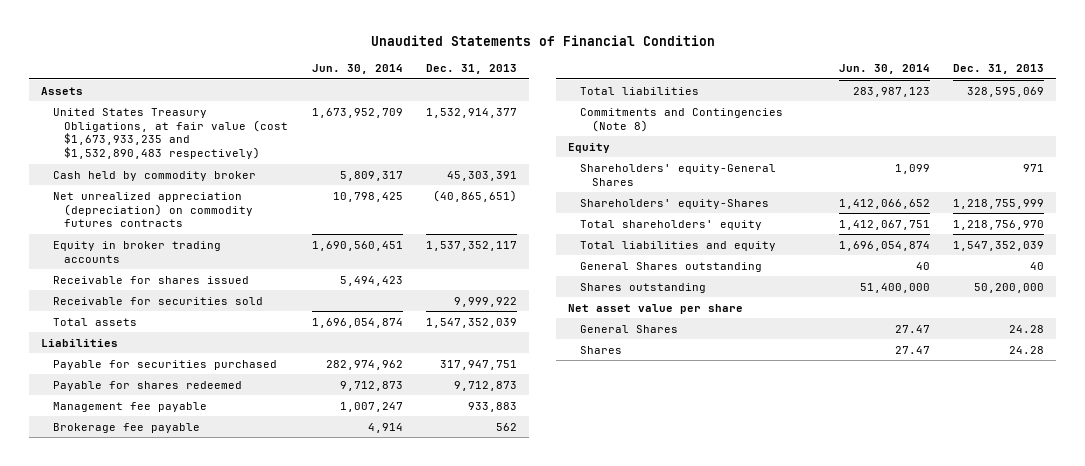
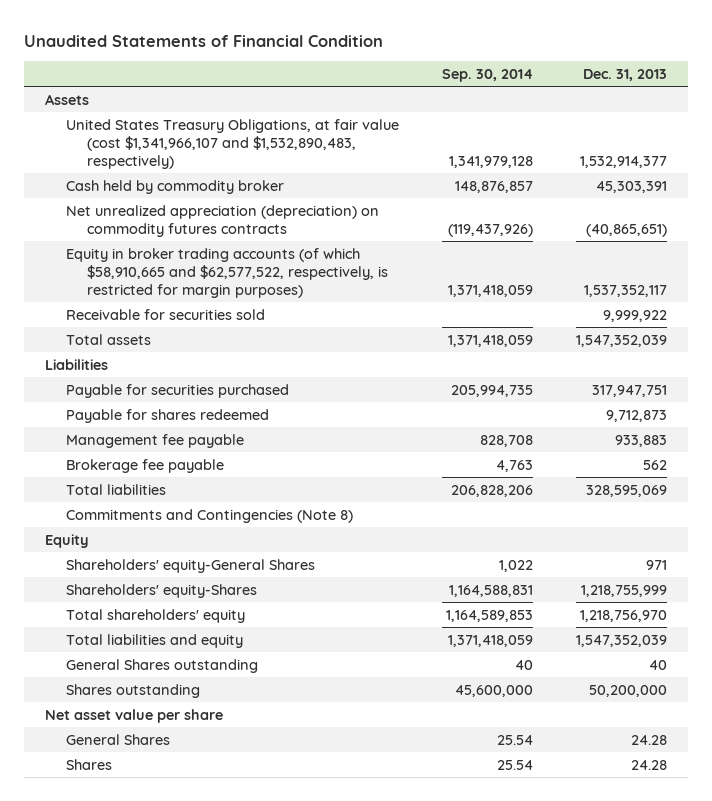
[311,64,403,75] Jun. 30, 2014 -> none
none -> [442,68,534,82] Sep. 30, 2014
[52,107,289,160] United States Treasury Obligations, at fair value (cost $1,673,933,235 and $1,532,890,483 respectively) -> [66,118,400,169] United States Treasury Obligations, at fair value (cost $1,341,966,107 and $1,532,890,483, respectively)
[52,275,249,284] Receivable for shares issued -> none
[52,240,221,263] Equity in broker trading accounts -> [66,247,389,298] Equity in broker trading accounts (of which $58,910,665 and $62,577,522, respectively, is restricted for margin purposes)

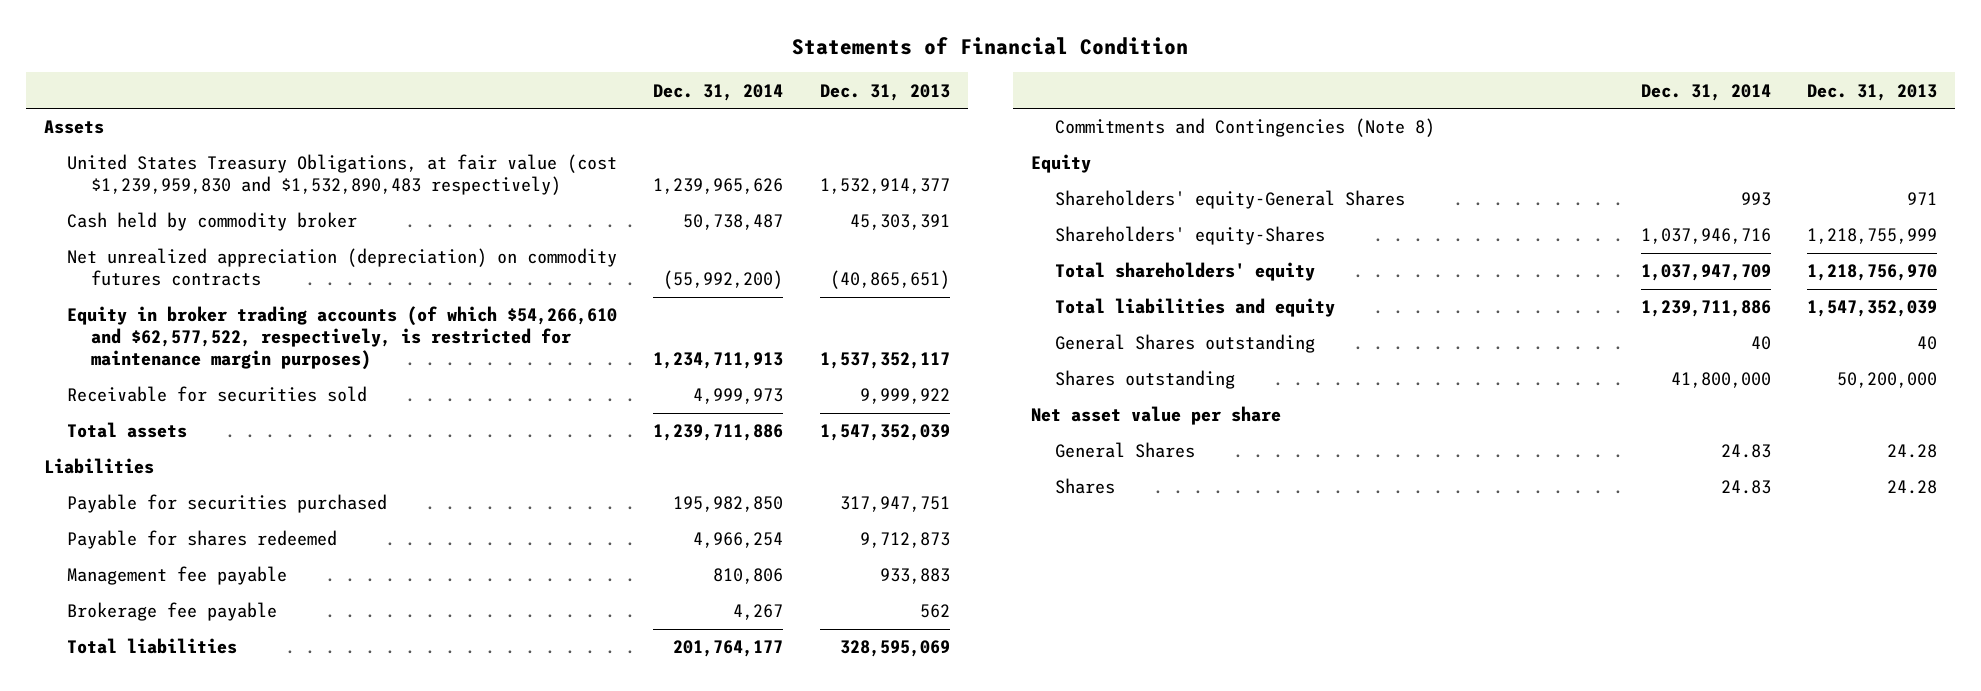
[24,34,384,47] Unaudited Statements of Financial Condition -> [792,36,1189,55] Statements of Financial Condition
[442,68,534,82] Sep. 30, 2014 -> none
none -> [653,83,784,101] Dec. 31, 2014
[66,118,400,169] United States Treasury Obligations, at fair value (cost $1,341,966,107 and $1,532,890,483, respectively) -> [67,154,618,196] United States Treasury Obligations, at fair value (cost $1,239,959,830 and $1,532,890,483 respectively)
[66,247,389,298] Equity in broker trading accounts (of which $58,910,665 and $62,577,522, respectively, is restricted for margin purposes) -> [67,306,618,370] Equity in broker trading accounts (of which $54,266,610 and $62,577,522, respectively, is restricted for maintenance margin purposes)

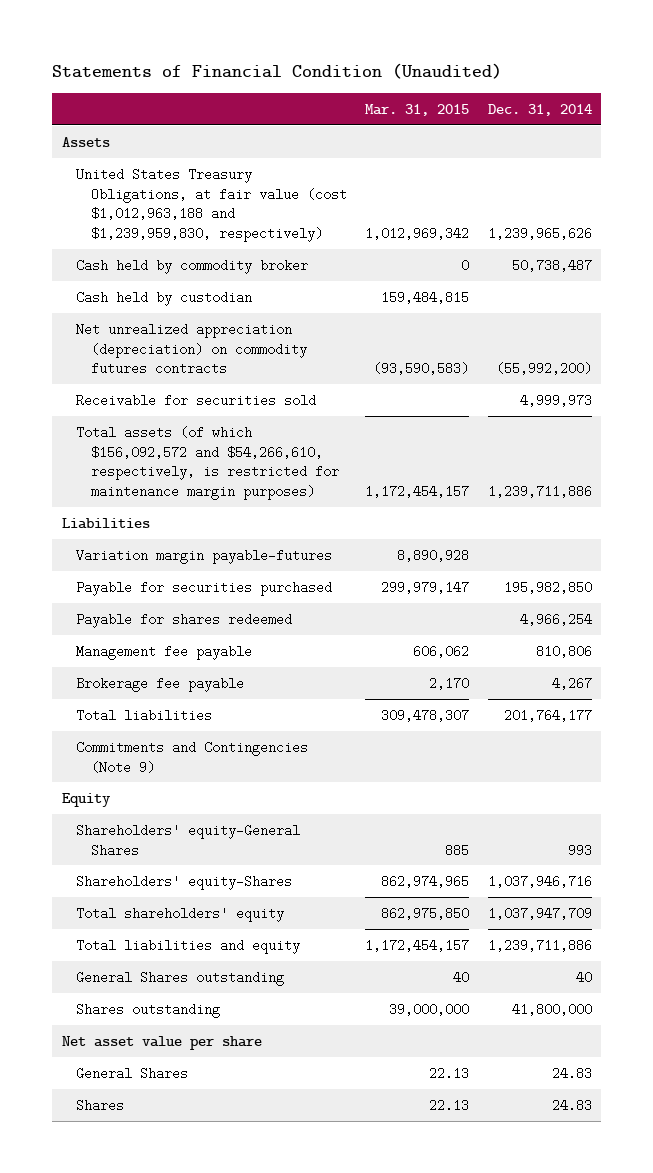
[792,36,1189,55] Statements of Financial Condition -> [52,63,503,80] Statements of Financial Condition (Unaudited)
[819,83,950,101] Dec. 31, 2013 -> none
none -> [365,103,470,116] Mar. 31, 2015
[67,154,618,196] United States Treasury Obligations, at fair value (cost $1,239,959,830 and $1,532,890,483 respectively) -> [76,167,347,243] United States Treasury Obligations, at fair value (cost $1,012,963,188 and $1,239,959,830, respectively)
none -> [76,290,253,306] Cash held by custodian
[67,306,618,370] Equity in broker trading accounts (of which $54,266,610 and $62,577,522, respectively, is restricted for maintenance margin purposes) -> none
[67,422,188,439] Total assets -> [76,425,339,501] Total assets (of which $156,092,572 and $54,266,610, respectively, is restricted for maintenance margin purposes)
none -> [76,548,333,564] Variation margin payable-futures
[1054,118,1435,138] Commitments and Contingencies (Note 8) -> [76,740,309,774] Commitments and Contingencies (Note 9)

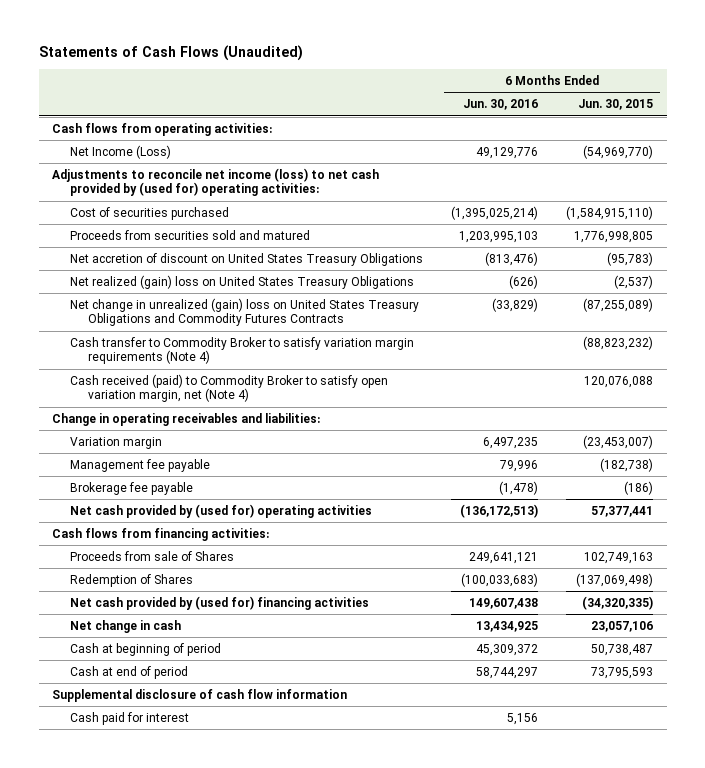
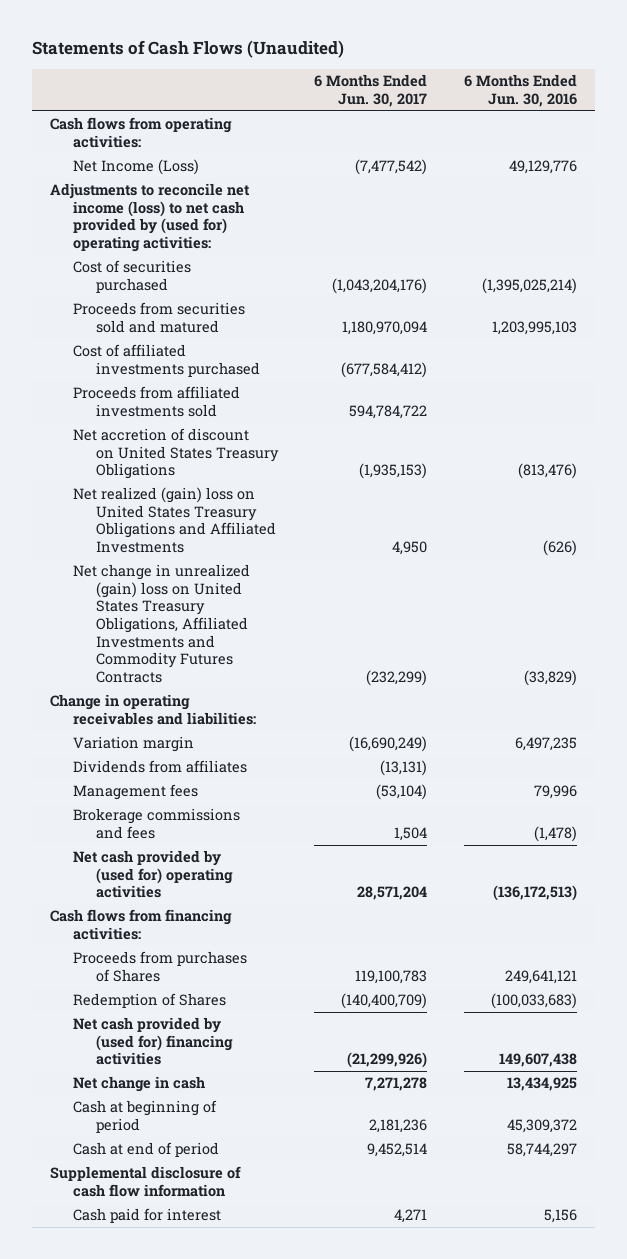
[577,99,653,111] Jun. 30, 2015 -> none
none -> [314,74,428,107] 6 Months Ended Jun. 30, 2017
none -> [72,344,260,377] Cost of affiliated investments purchased
none -> [72,386,240,417] Proceeds from affiliated investments sold
[69,336,414,365] Cash transfer to Commodity Broker to satisfy variation margin requirements (Note 4) -> none
[69,373,388,403] Cash received (paid) to Commodity Broker to satisfy open variation margin, net (Note 4) -> none
[69,274,414,289] Net realized (gain) loss on United States Treasury Obligations -> [72,487,276,554] Net realized (gain) loss on United States Treasury Obligations and Affiliated Investments
[69,297,419,327] Net change in unrealized (gain) loss on United States Treasury Obligations and Commodity Futures Contracts -> [72,564,250,683] Net change in unrealized (gain) loss on United States Treasury Obligations, Affiliated Investments and Commodity Futures Contracts
none -> [72,760,247,774] Dividends from affiliates
[69,458,210,472] Management fee payable -> [72,784,198,801] Management fees
[69,481,193,495] Brokerage fee payable -> [72,808,240,839] Brokerage commissions and fees
[69,550,234,561] Proceeds from sale of Shares -> [72,951,247,982] Proceeds from purchases of Shares

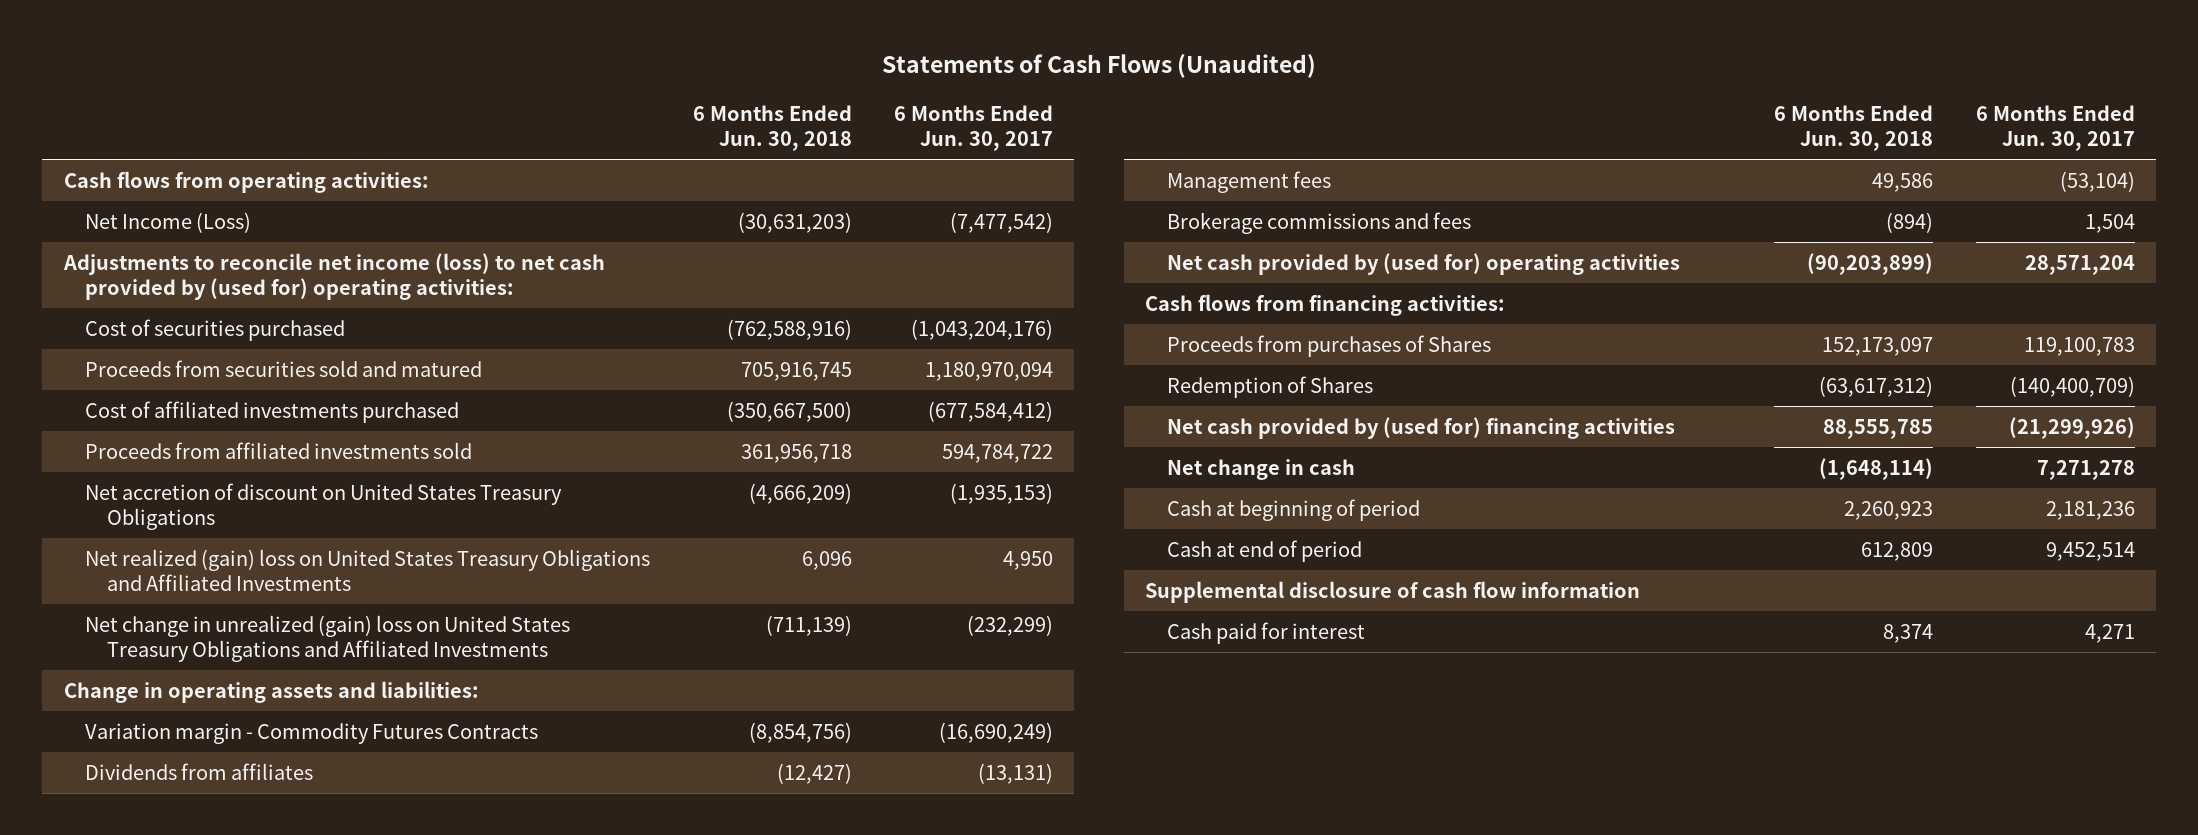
[464,74,578,107] 6 Months Ended Jun. 30, 2016 -> none
none -> [692,104,852,152] 6 Months Ended Jun. 30, 2018
[72,564,250,683] Net change in unrealized (gain) loss on United States Treasury Obligations, Affiliated Investments and Commodity Futures Contracts -> [85,614,571,663] Net change in unrealized (gain) loss on United States Treasury Obligations and Affiliated Investments
[50,694,256,725] Change in operating receivables and liabilities: -> [63,680,479,703] Change in operating assets and liabilities:
[72,736,194,753] Variation margin -> [85,722,539,744] Variation margin - Commodity Futures Contracts

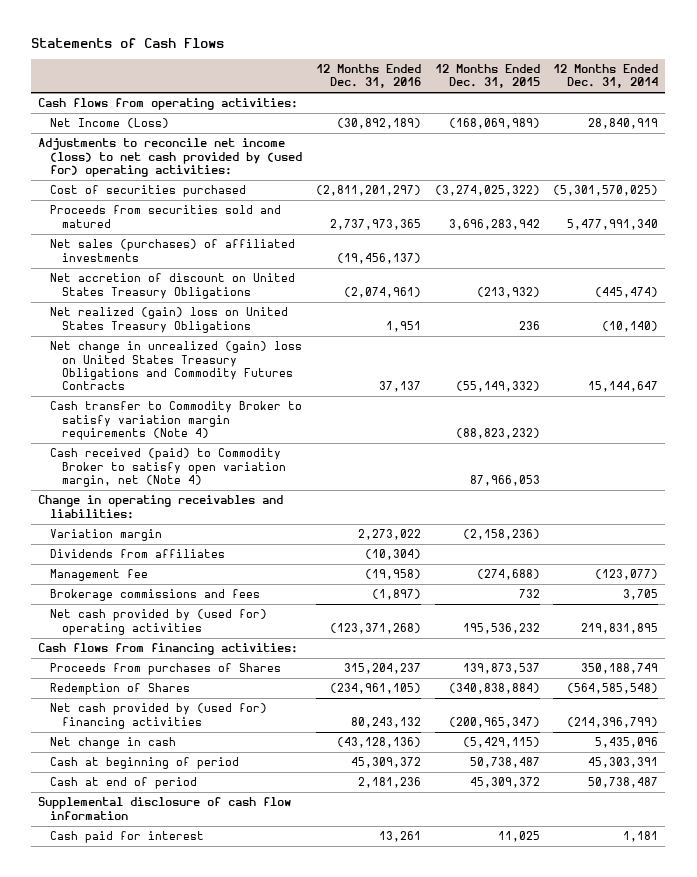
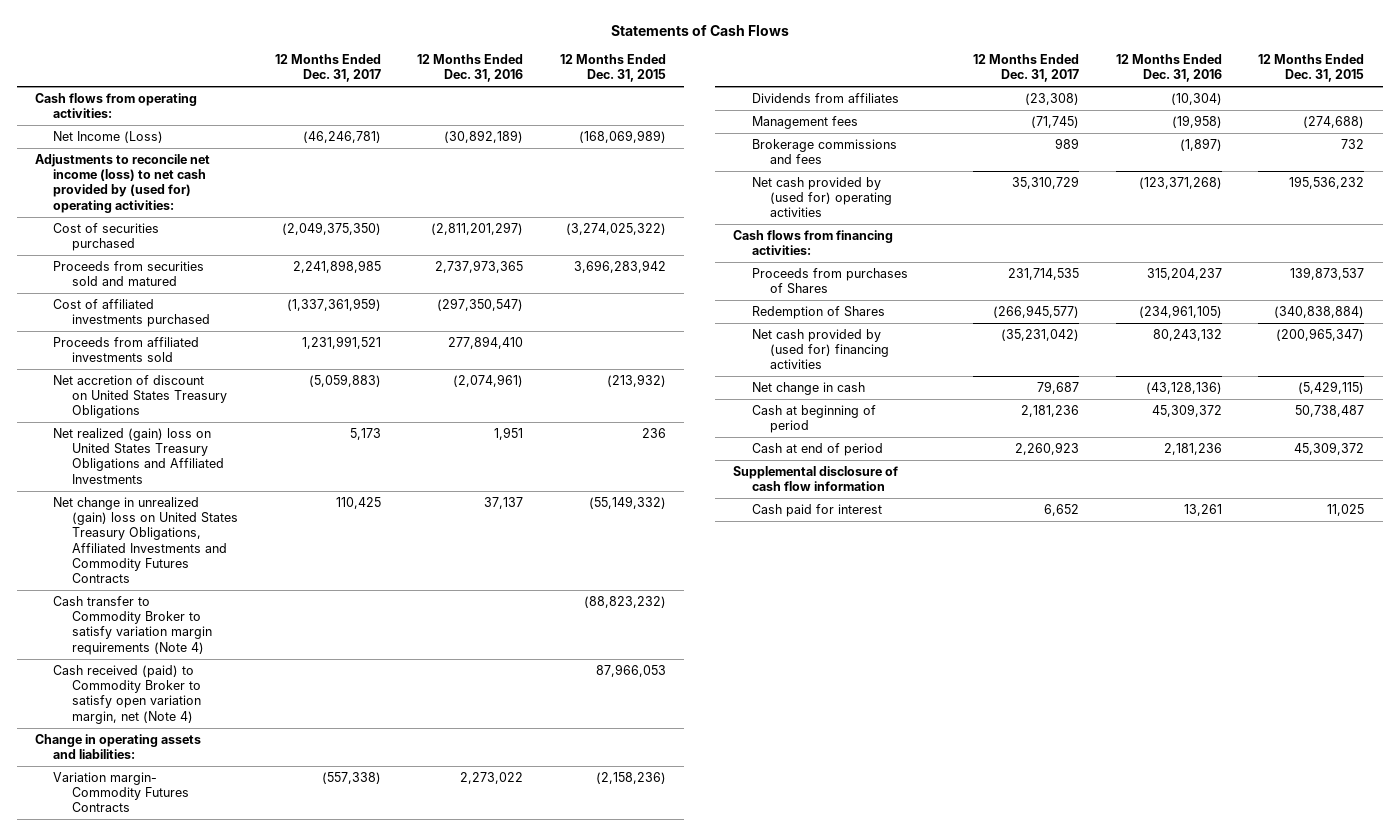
[553,64,659,89] 12 Months Ended Dec. 31, 2014 -> none
none -> [274,54,381,83] 12 Months Ended Dec. 31, 2017
[49,239,295,262] Net sales (purchases) of affiliated investments -> none
none -> [53,299,210,328] Cost of affiliated investments purchased
none -> [53,337,200,363] Proceeds from affiliated investments sold
[49,307,288,333] Net realized (gain) loss on United States Treasury Obligations -> [53,428,224,484] Net realized (gain) loss on United States Treasury Obligations and Affiliated Investments
[49,341,302,391] Net change in unrealized (gain) loss on United States Treasury Obligations and Commodity Futures Contracts -> [53,497,238,584] Net change in unrealized (gain) loss on United States Treasury Obligations, Affiliated Investments and Commodity Futures Contracts
[38,495,284,519] Change in operating receivables and liabilities: -> [35,734,202,760] Change in operating assets and liabilities:
[49,529,162,542] Variation margin -> [53,772,189,813] Variation margin- Commodity Futures Contracts
[49,569,148,582] Management fee -> [751,116,858,130] Management fees

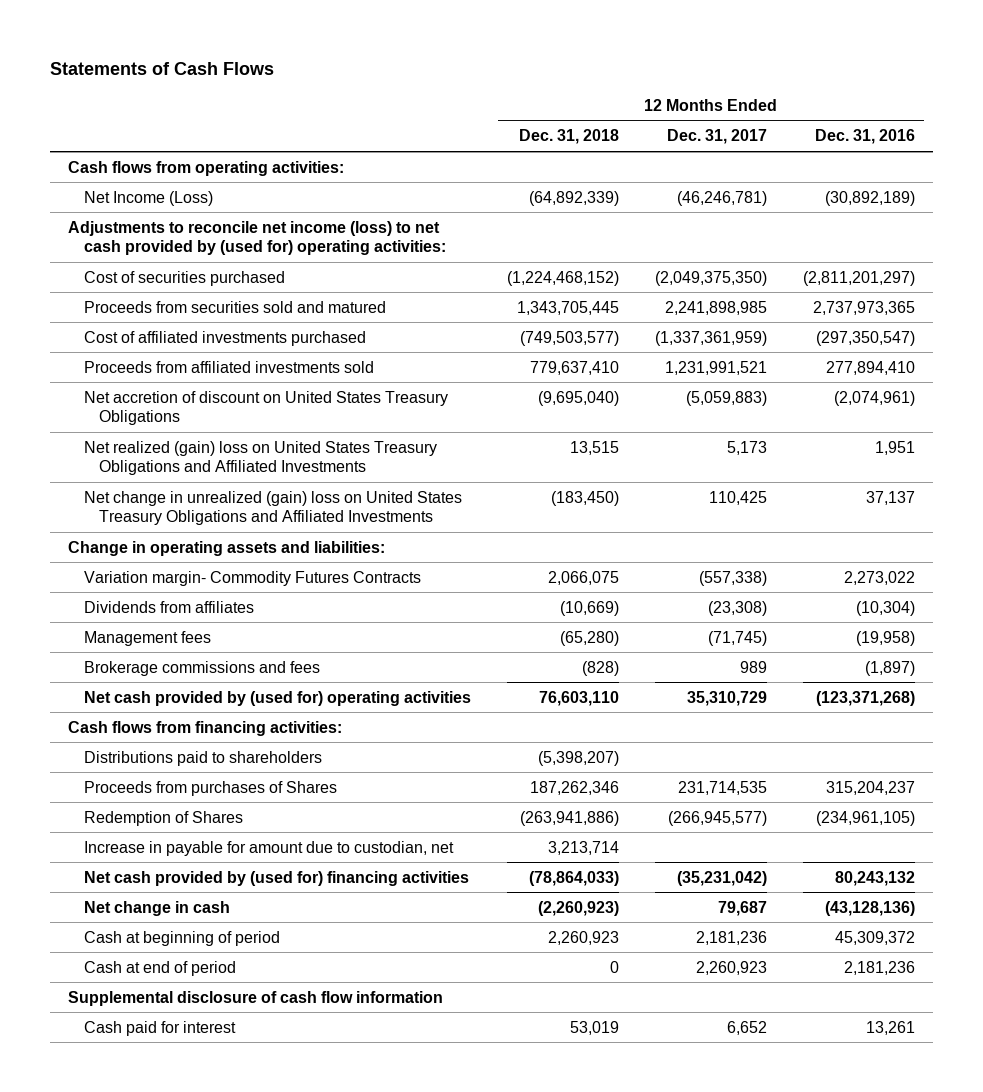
[560,54,667,83] 12 Months Ended Dec. 31, 2015 -> none
none -> [518,129,619,145] Dec. 31, 2018
[53,596,212,655] Cash transfer to Commodity Broker to satisfy variation margin requirements (Note 4) -> none
[53,665,201,724] Cash received (paid) to Commodity Broker to satisfy open variation margin, net (Note 4) -> none
[53,497,238,584] Net change in unrealized (gain) loss on United States Treasury Obligations, Affiliated Investments and Commodity Futures Contracts -> [83,490,462,526] Net change in unrealized (gain) loss on United States Treasury Obligations and Affiliated Investments
none -> [83,750,322,766] Distributions paid to shareholders
none -> [83,840,454,856] Increase in payable for amount due to custodian, net

